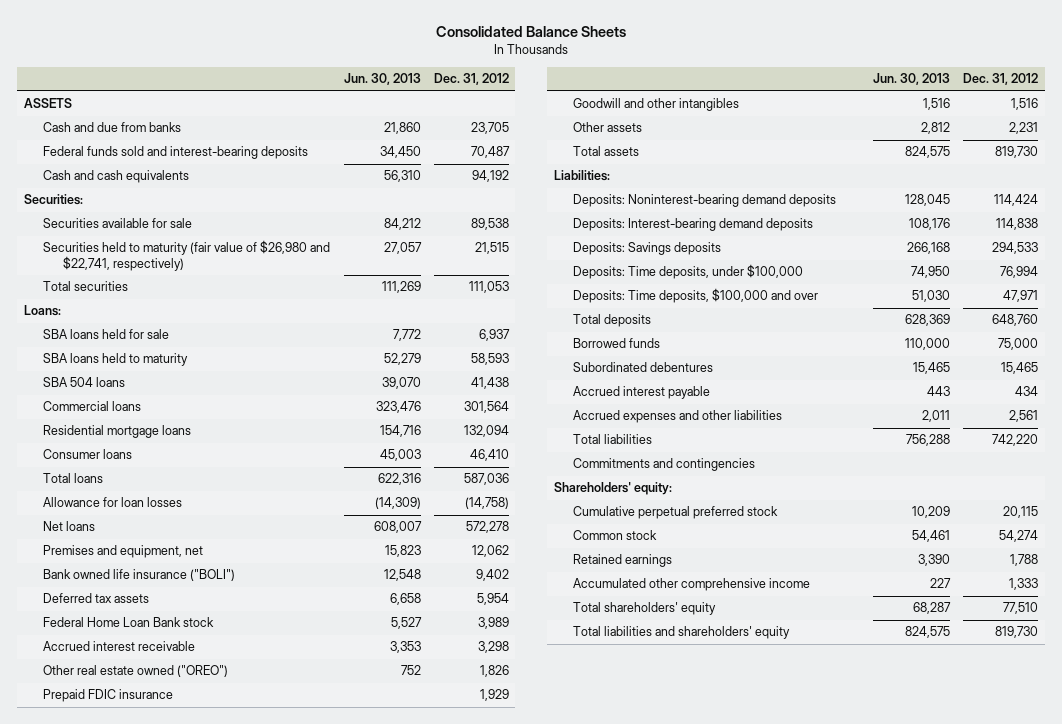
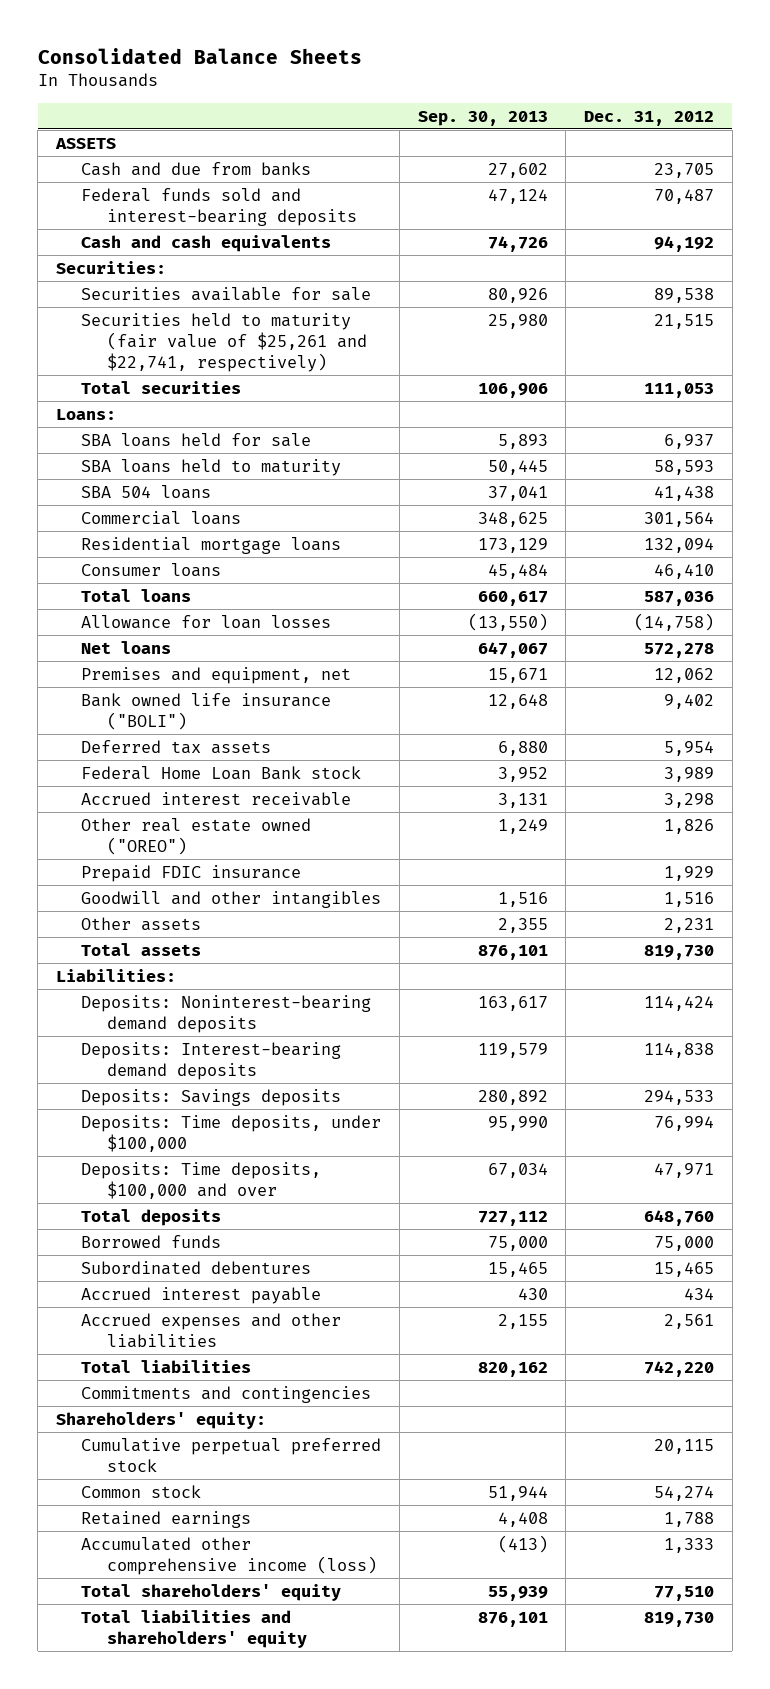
[343,73,421,86] Jun. 30, 2013 -> none
none -> [417,110,548,126] Sep. 30, 2013
[43,240,331,271] Securities held to maturity (fair value of $26,980 and $22,741, respectively) -> [81,312,367,372] Securities held to maturity (fair value of $25,261 and $22,741, respectively)
[573,578,811,592] Accumulated other comprehensive income -> [81,1536,377,1575] Accumulated other comprehensive income (loss)

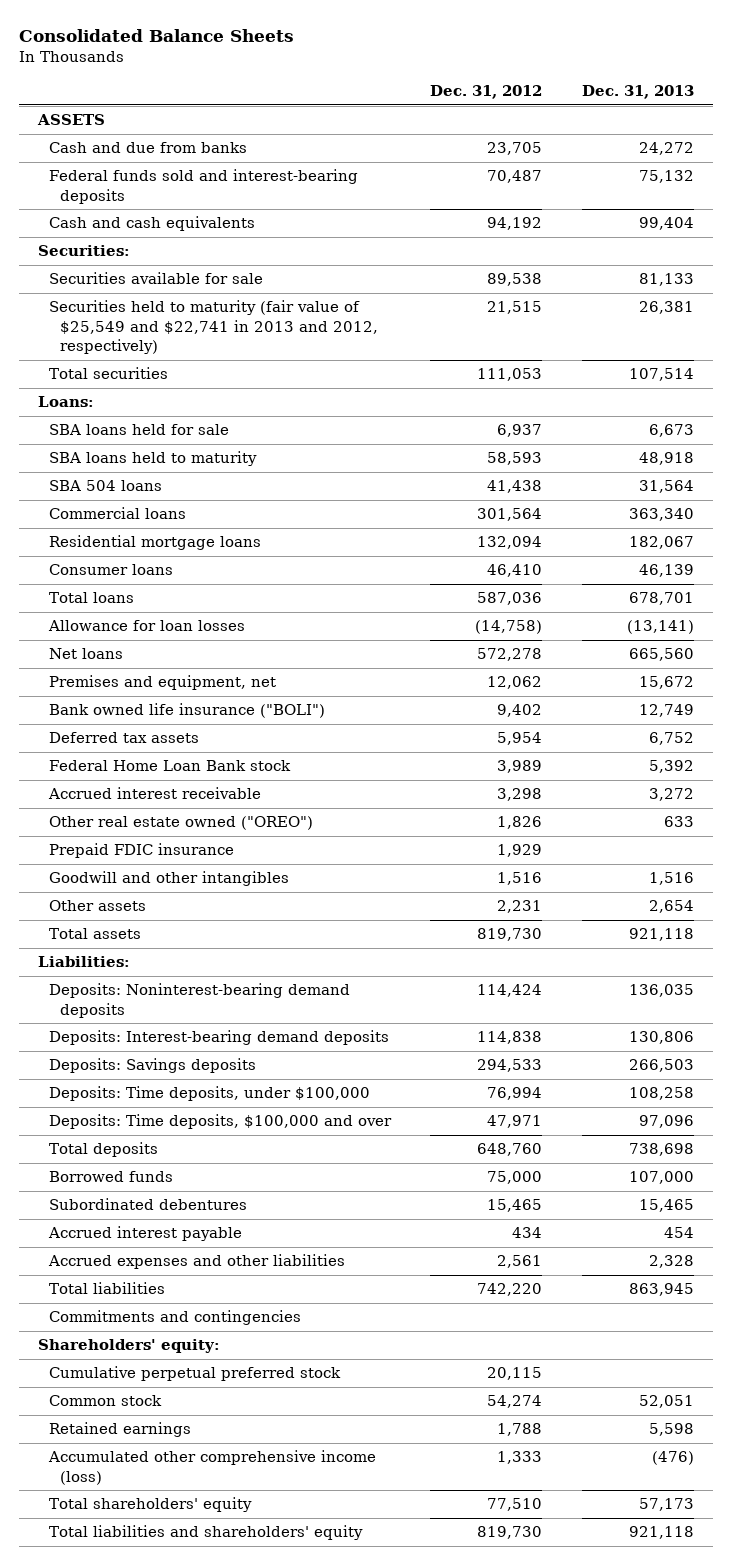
[417,110,548,126] Sep. 30, 2013 -> none
none -> [581,85,694,100] Dec. 31, 2013
[81,312,367,372] Securities held to maturity (fair value of $25,261 and $22,741, respectively) -> [49,300,379,355] Securities held to maturity (fair value of $25,549 and $22,741 in 2013 and 2012, respectively)

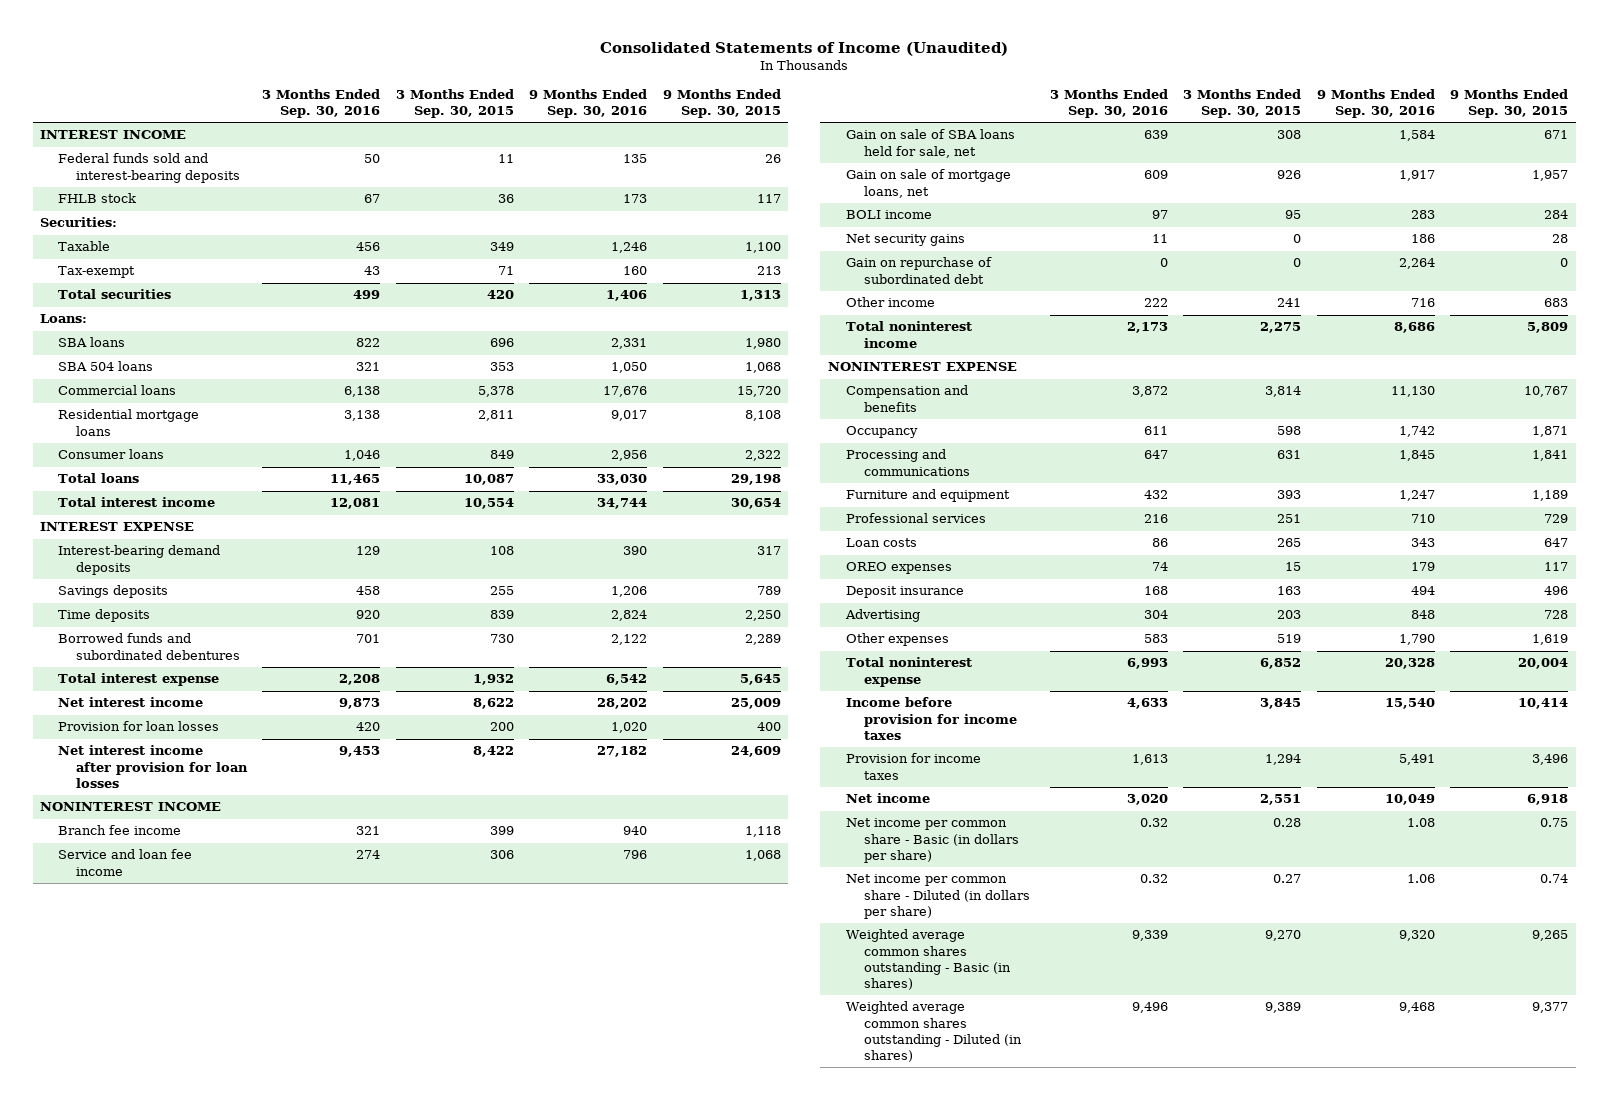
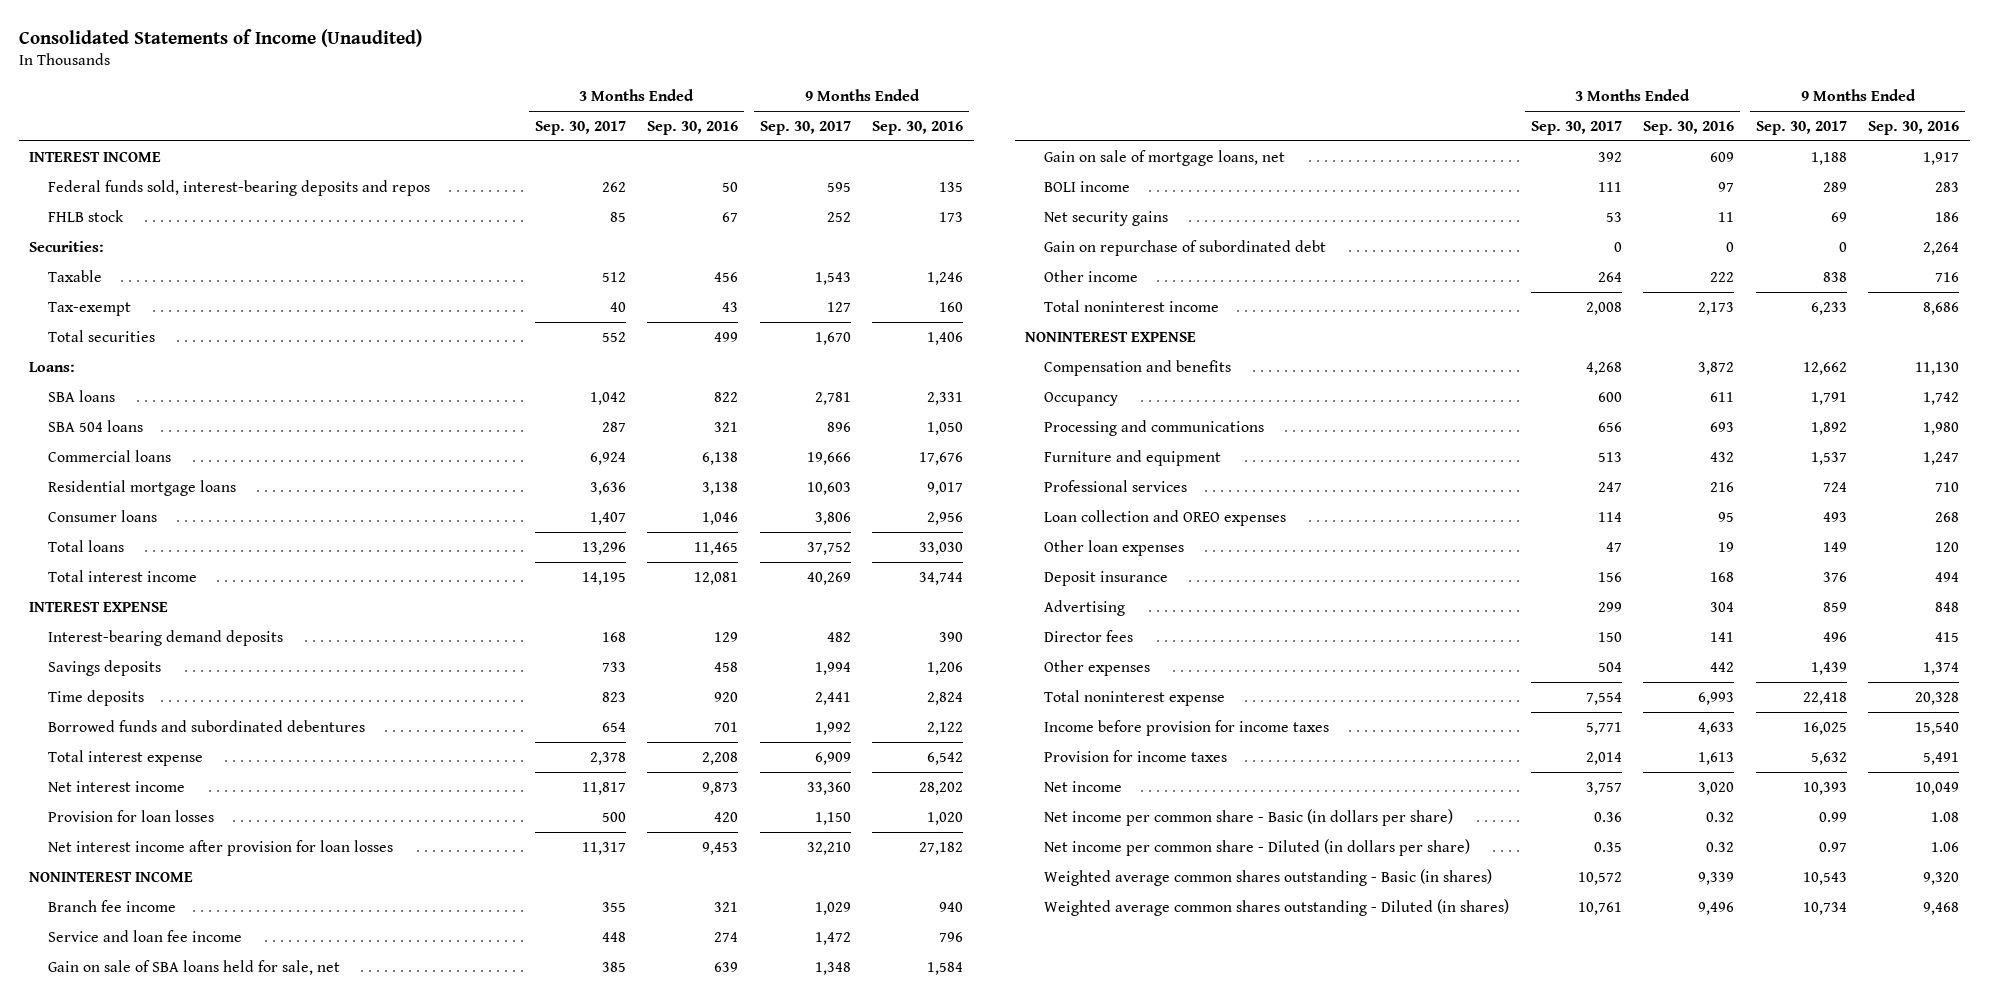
[395,89,514,119] 3 Months Ended Sep. 30, 2015 -> none
[662,89,781,119] 9 Months Ended Sep. 30, 2015 -> none
none -> [534,121,626,136] Sep. 30, 2017
none -> [759,121,851,136] Sep. 30, 2017
[58,153,241,183] Federal funds sold and interest-bearing deposits -> [47,179,430,196] Federal funds sold, interest-bearing deposits and repos
[1143,450,1168,460] 647 -> [1710,421,1735,432] 693
[1398,450,1435,462] 1,845 -> [1923,421,1960,435] 1,980
[845,538,917,548] Loan costs -> none
none -> [1043,509,1286,526] Loan collection and OREO expenses
[845,562,952,575] OREO expenses -> [1043,539,1184,556] Other loan expenses
[1151,562,1168,572] 74 -> [1718,541,1735,552] 19
[1410,562,1435,572] 179 -> [1935,541,1960,552] 120
none -> [1043,629,1133,642] Director fees
[1143,634,1168,644] 583 -> [1710,661,1735,672] 442
[1398,634,1435,646] 1,790 -> [1923,661,1960,675] 1,374

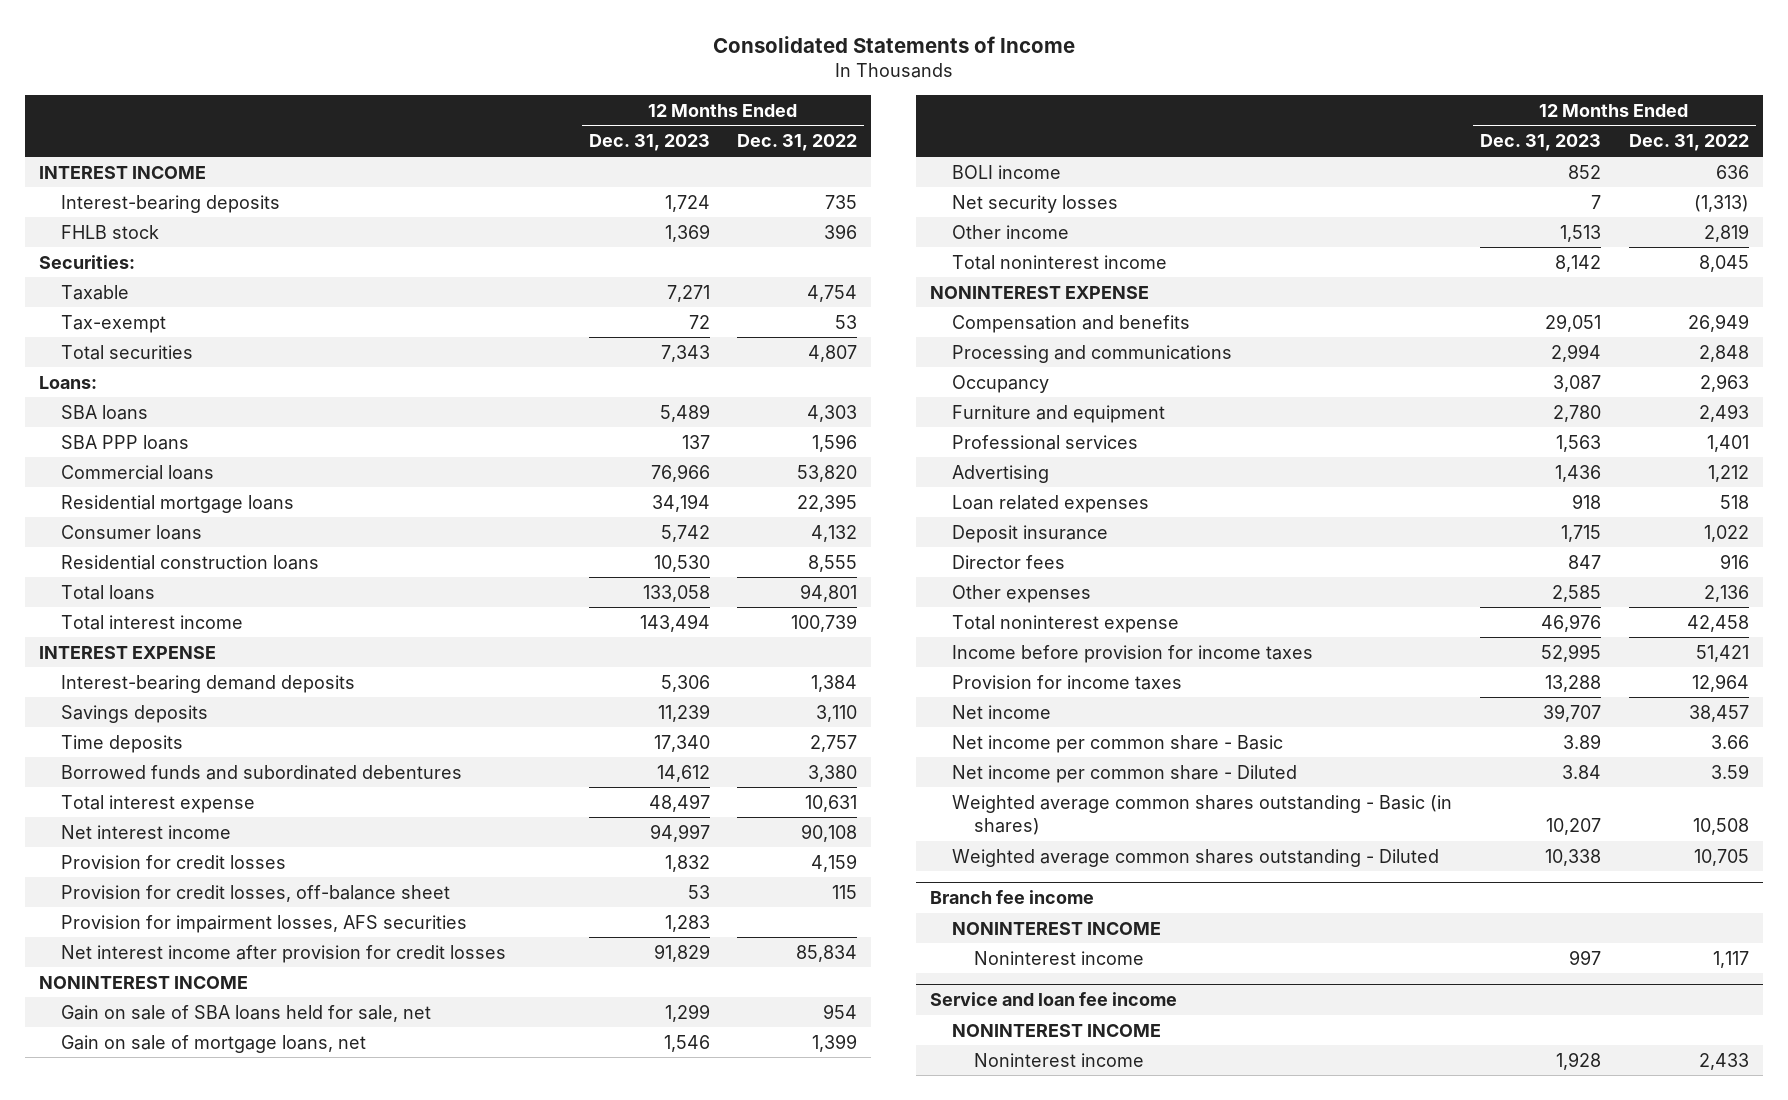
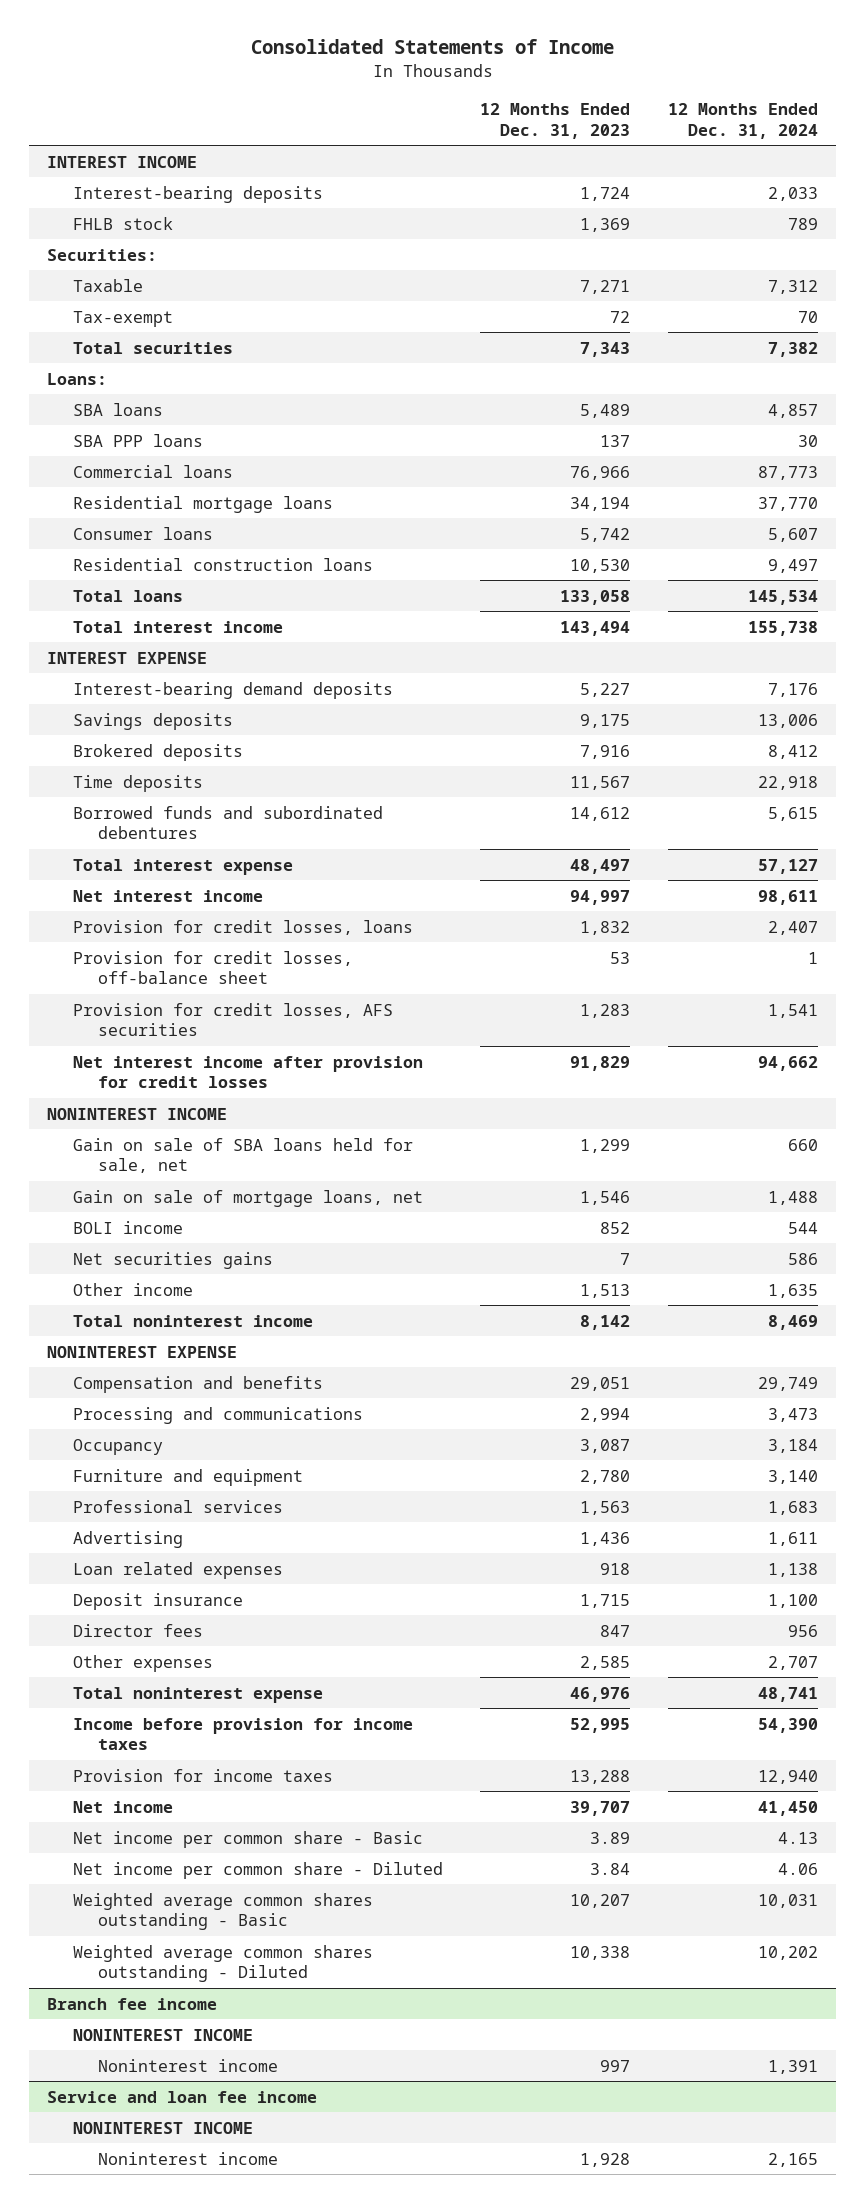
[737,134,858,152] Dec. 31, 2022 -> none
none -> [667,102,818,139] 12 Months Ended Dec. 31, 2024
[660,674,710,692] 5,306 -> [580,682,631,697] 5,227
[657,703,710,722] 11,239 -> [580,713,631,728] 9,175
none -> [72,743,243,761] Brokered deposits
[653,734,710,752] 17,340 -> [570,775,631,790] 11,567
[60,854,286,869] Provision for credit losses -> [72,919,413,935] Provision for credit losses, loans
[60,914,467,933] Provision for impairment losses, AFS securities -> [72,1002,393,1037] Provision for credit losses, AFS securities
[951,194,1118,213] Net security losses -> [72,1251,273,1269] Net securities gains
[951,794,1452,835] Weighted average common shares outstanding - Basic (in shares) -> [72,1892,373,1931] Weighted average common shares outstanding - Basic

